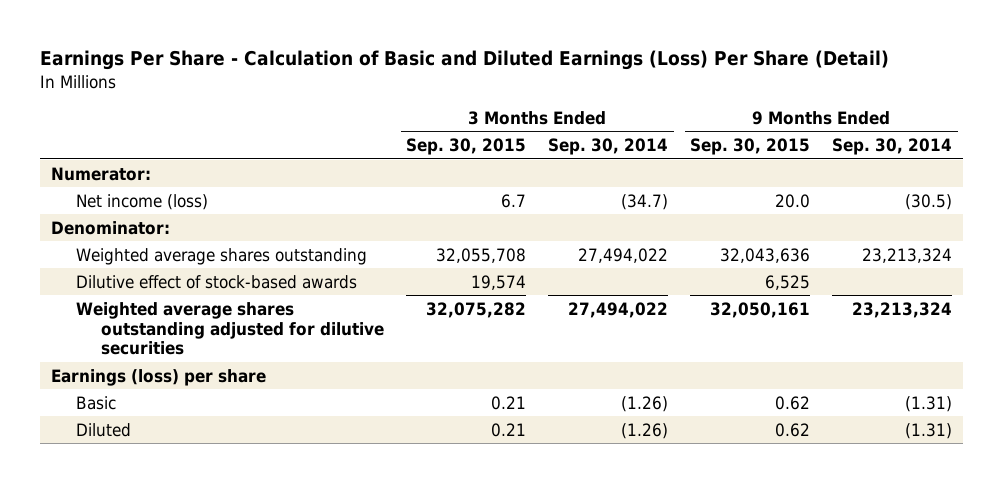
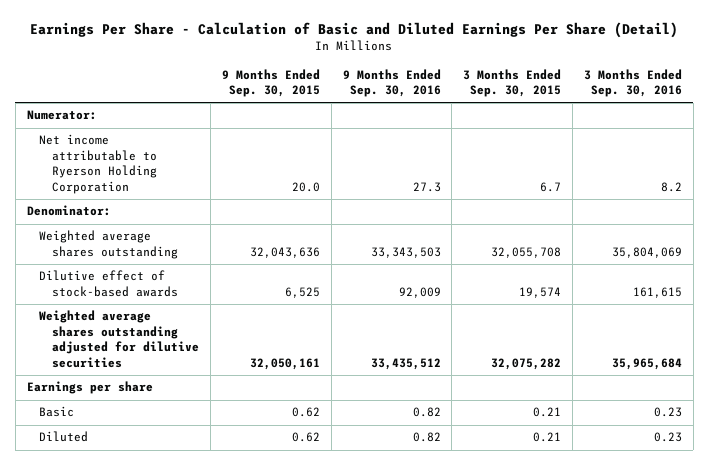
[39,50,889,71] Earnings Per Share - Calculation of Basic and Diluted Earnings (Loss) Per Share (Detail) -> [30,21,679,38] Earnings Per Share - Calculation of Basic and Diluted Earnings Per Share (Detail)
[548,138,669,156] Sep. 30, 2014 -> none
[832,138,953,156] Sep. 30, 2014 -> none
none -> [342,68,441,97] 9 Months Ended Sep. 30, 2016
none -> [583,68,682,97] 3 Months Ended Sep. 30, 2016
[75,193,208,210] Net income (loss) -> [39,134,158,194] Net income attributable to Ryerson Holding Corporation
[50,368,266,386] Earnings (loss) per share -> [26,381,153,395] Earnings per share

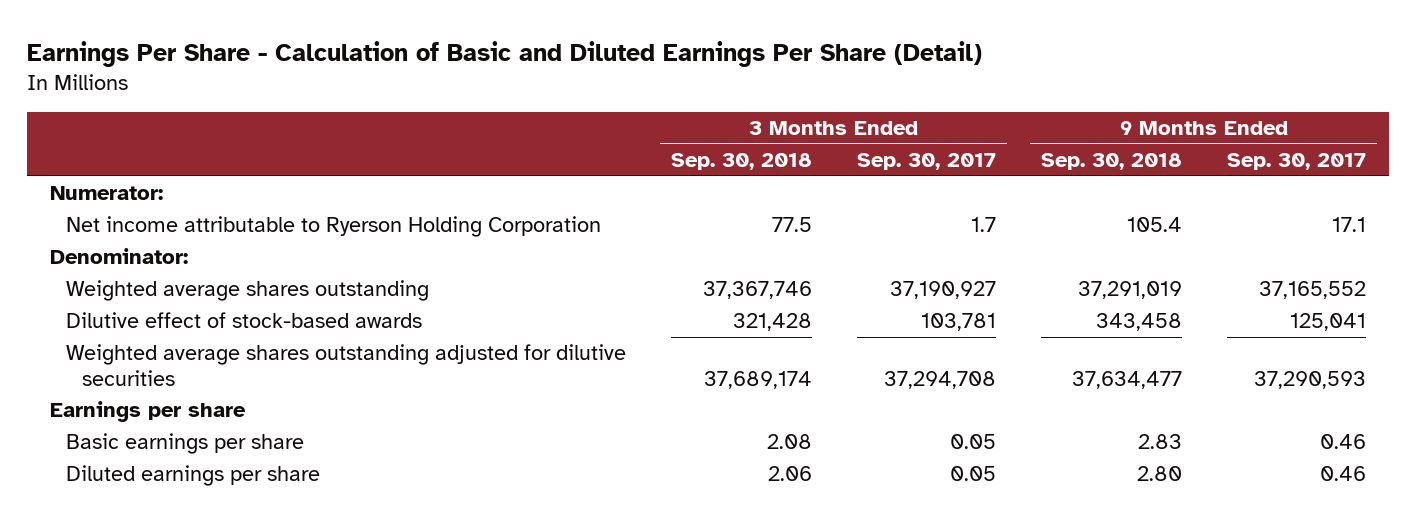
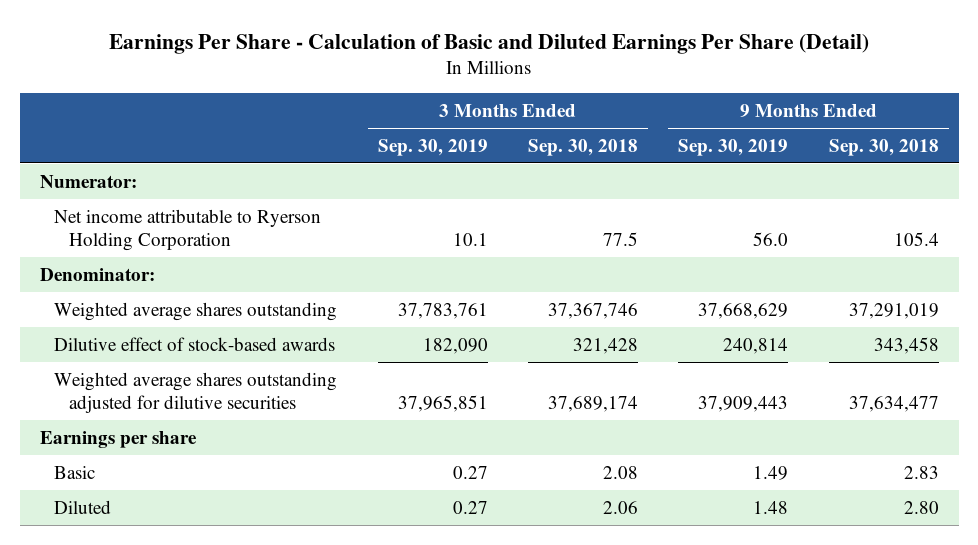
[857,153,997,171] Sep. 30, 2017 -> none
[1227,153,1367,171] Sep. 30, 2017 -> none
none -> [377,138,488,156] Sep. 30, 2019
none -> [678,138,789,156] Sep. 30, 2019
[66,433,305,455] Basic earnings per share -> [54,465,96,479] Basic
[66,465,321,487] Diluted earnings per share -> [54,499,112,514] Diluted

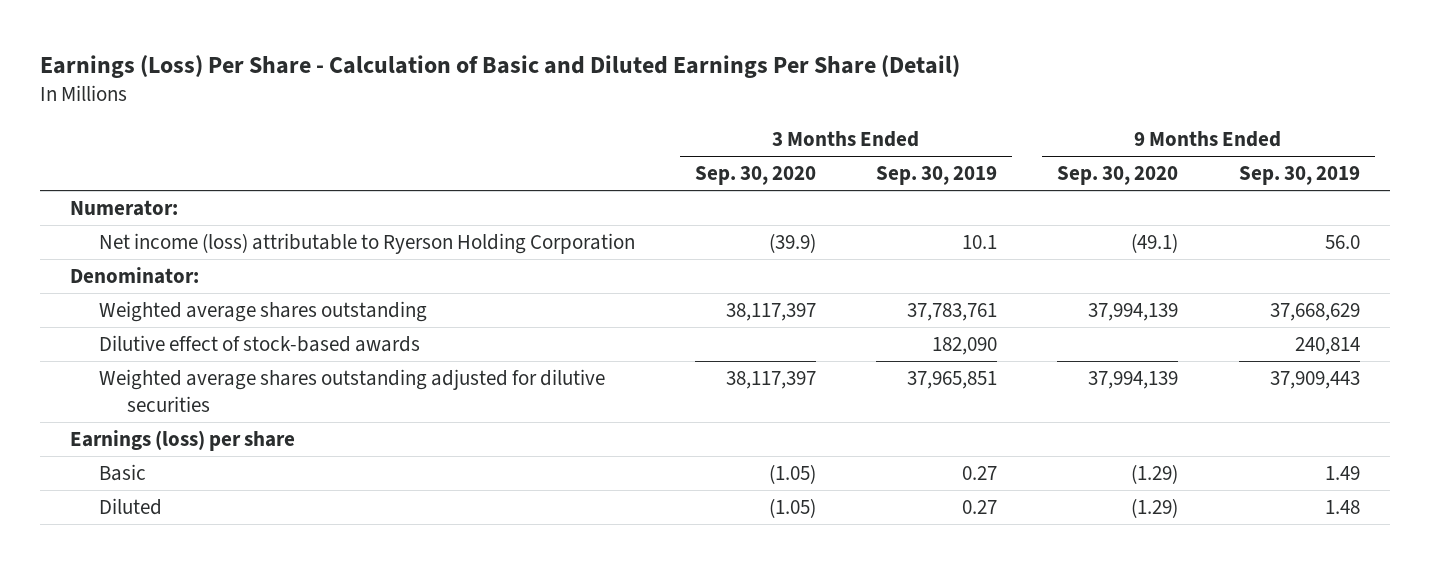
[109,33,870,54] Earnings Per Share - Calculation of Basic and Diluted Earnings Per Share (Detail) -> [40,54,961,78] Earnings (Loss) Per Share - Calculation of Basic and Diluted Earnings Per Share (Detail)
[528,138,639,156] Sep. 30, 2018 -> none
[828,138,939,156] Sep. 30, 2018 -> none
none -> [694,166,816,186] Sep. 30, 2020
none -> [1057,166,1179,186] Sep. 30, 2020
[54,208,322,252] Net income attributable to Ryerson Holding Corporation -> [98,232,635,254] Net income (loss) attributable to Ryerson Holding Corporation
[39,430,197,448] Earnings per share -> [70,429,296,451] Earnings (loss) per share

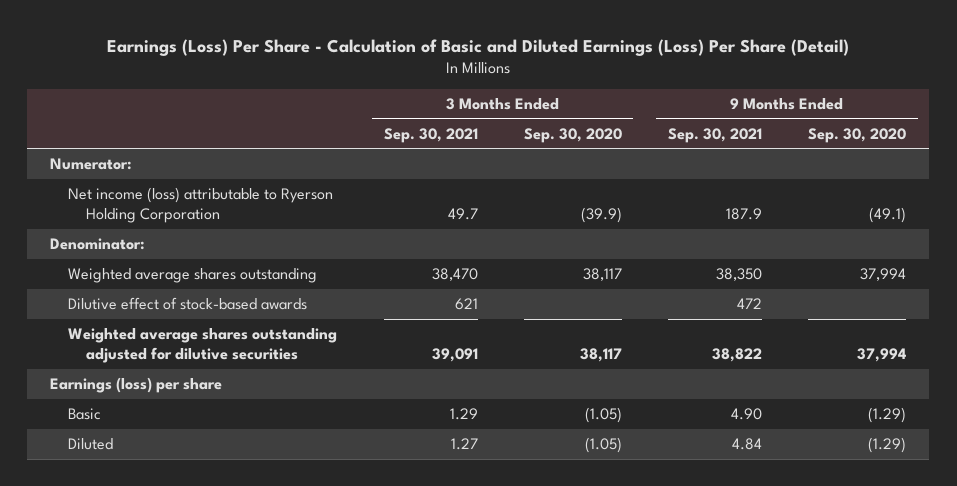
[40,54,961,78] Earnings (Loss) Per Share - Calculation of Basic and Diluted Earnings Per Share (Detail) -> [107,38,850,56] Earnings (Loss) Per Share - Calculation of Basic and Diluted Earnings (Loss) Per Share (Detail)
[876,166,998,186] Sep. 30, 2019 -> none
[1238,166,1360,186] Sep. 30, 2019 -> none
none -> [383,127,478,143] Sep. 30, 2021
none -> [668,127,763,143] Sep. 30, 2021
[725,302,816,321] 38,117,397 -> [582,268,622,282] 38,117
[1088,302,1179,321] 37,994,139 -> [860,268,907,282] 37,994
[725,370,816,389] 38,117,397 -> [579,348,622,363] 38,117
[1088,370,1179,389] 37,994,139 -> [857,348,907,363] 37,994

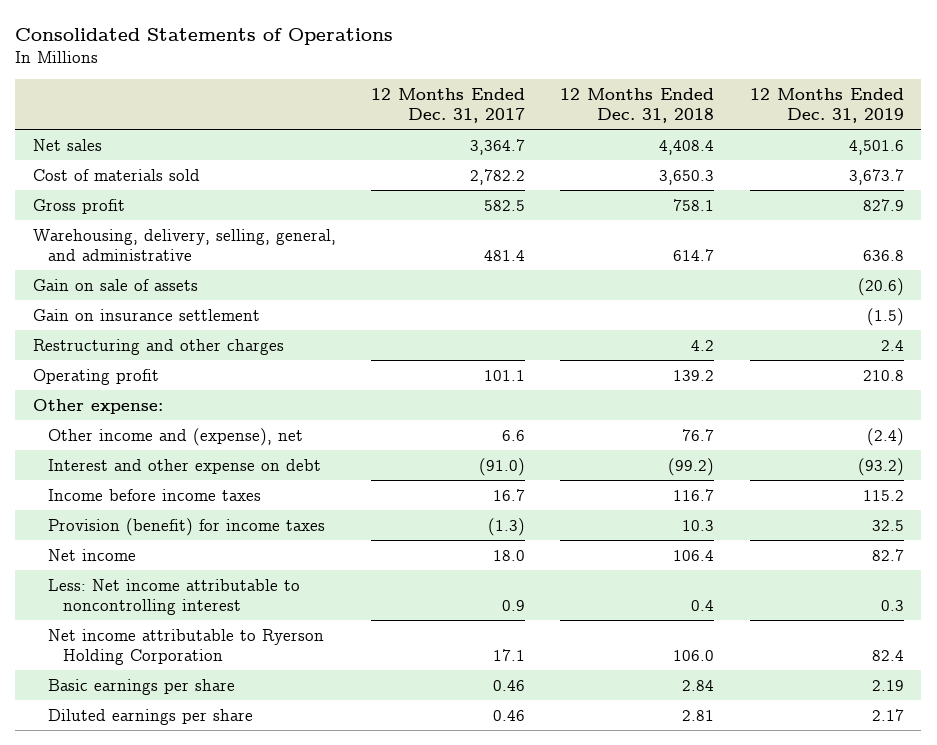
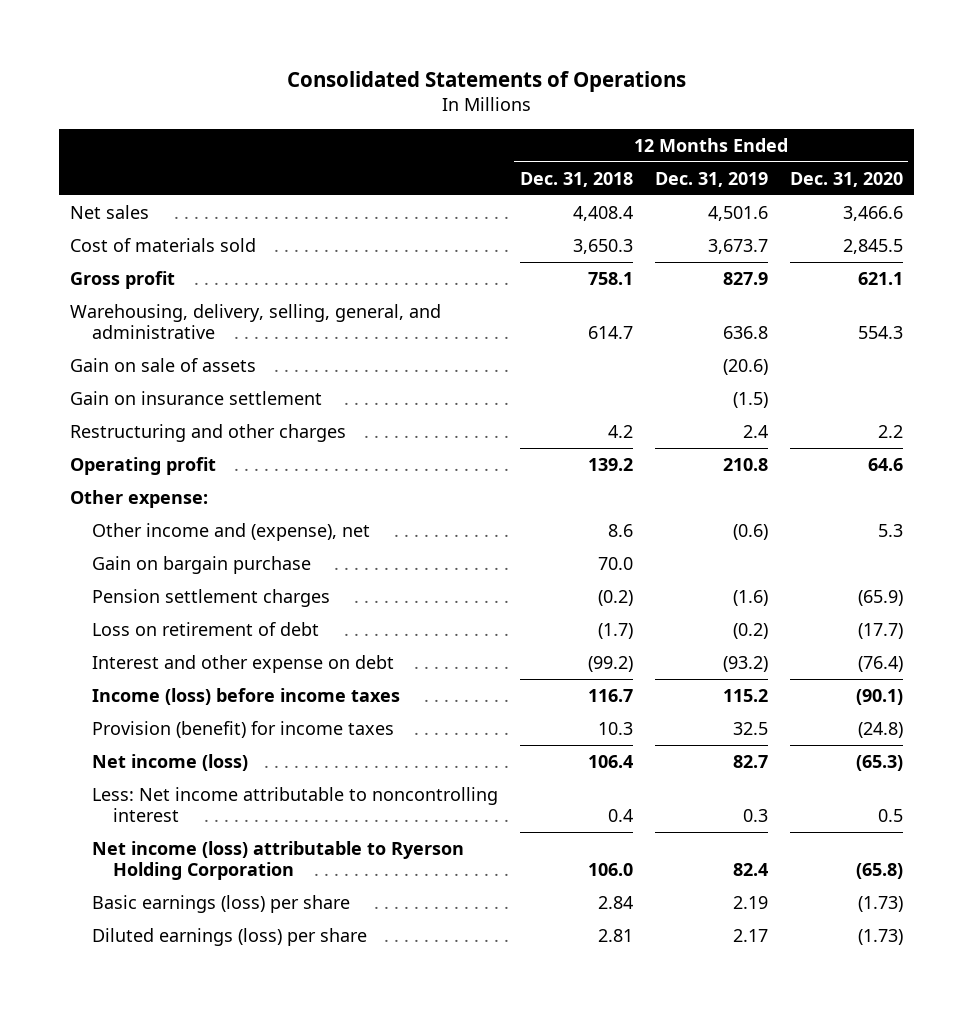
[371,87,526,124] 12 Months Ended Dec. 31, 2017 -> none
none -> [789,171,903,187] Dec. 31, 2020
[682,428,715,441] 76.7 -> [607,523,633,537] 8.6
[866,427,904,446] (2.4) -> [732,523,768,540] (0.6)
none -> [91,555,311,574] Gain on bargain purchase
none -> [91,588,330,607] Pension settlement charges
none -> [91,621,319,636] Loss on retirement of debt
[47,488,261,501] Income before income taxes -> [91,687,400,705] Income (loss) before income taxes
[47,548,136,561] Net income -> [91,753,248,771] Net income (loss)
[47,628,324,665] Net income attributable to Ryerson Holding Corporation -> [91,840,464,881] Net income (loss) attributable to Ryerson Holding Corporation
[47,678,235,695] Basic earnings per share -> [91,894,350,913] Basic earnings (loss) per share
[47,708,253,725] Diluted earnings per share -> [91,927,367,946] Diluted earnings (loss) per share

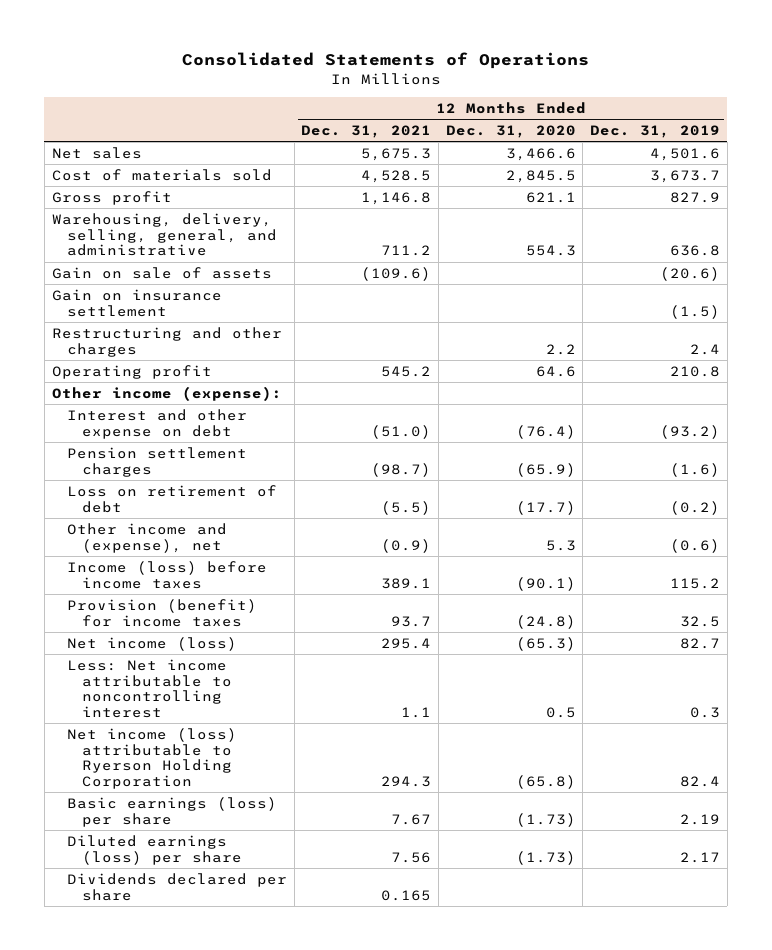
[519,171,633,187] Dec. 31, 2018 -> none
none -> [301,124,432,138] Dec. 31, 2021
[91,555,311,574] Gain on bargain purchase -> none
[70,489,209,508] Other expense: -> [51,385,282,401] Other income (expense):
[91,654,394,673] Interest and other expense on debt -> [66,408,247,439] Interest and other expense on debt
[91,522,370,541] Other income and (expense), net -> [66,522,227,553] Other income and (expense), net
none -> [66,872,287,901] Dividends declared per share

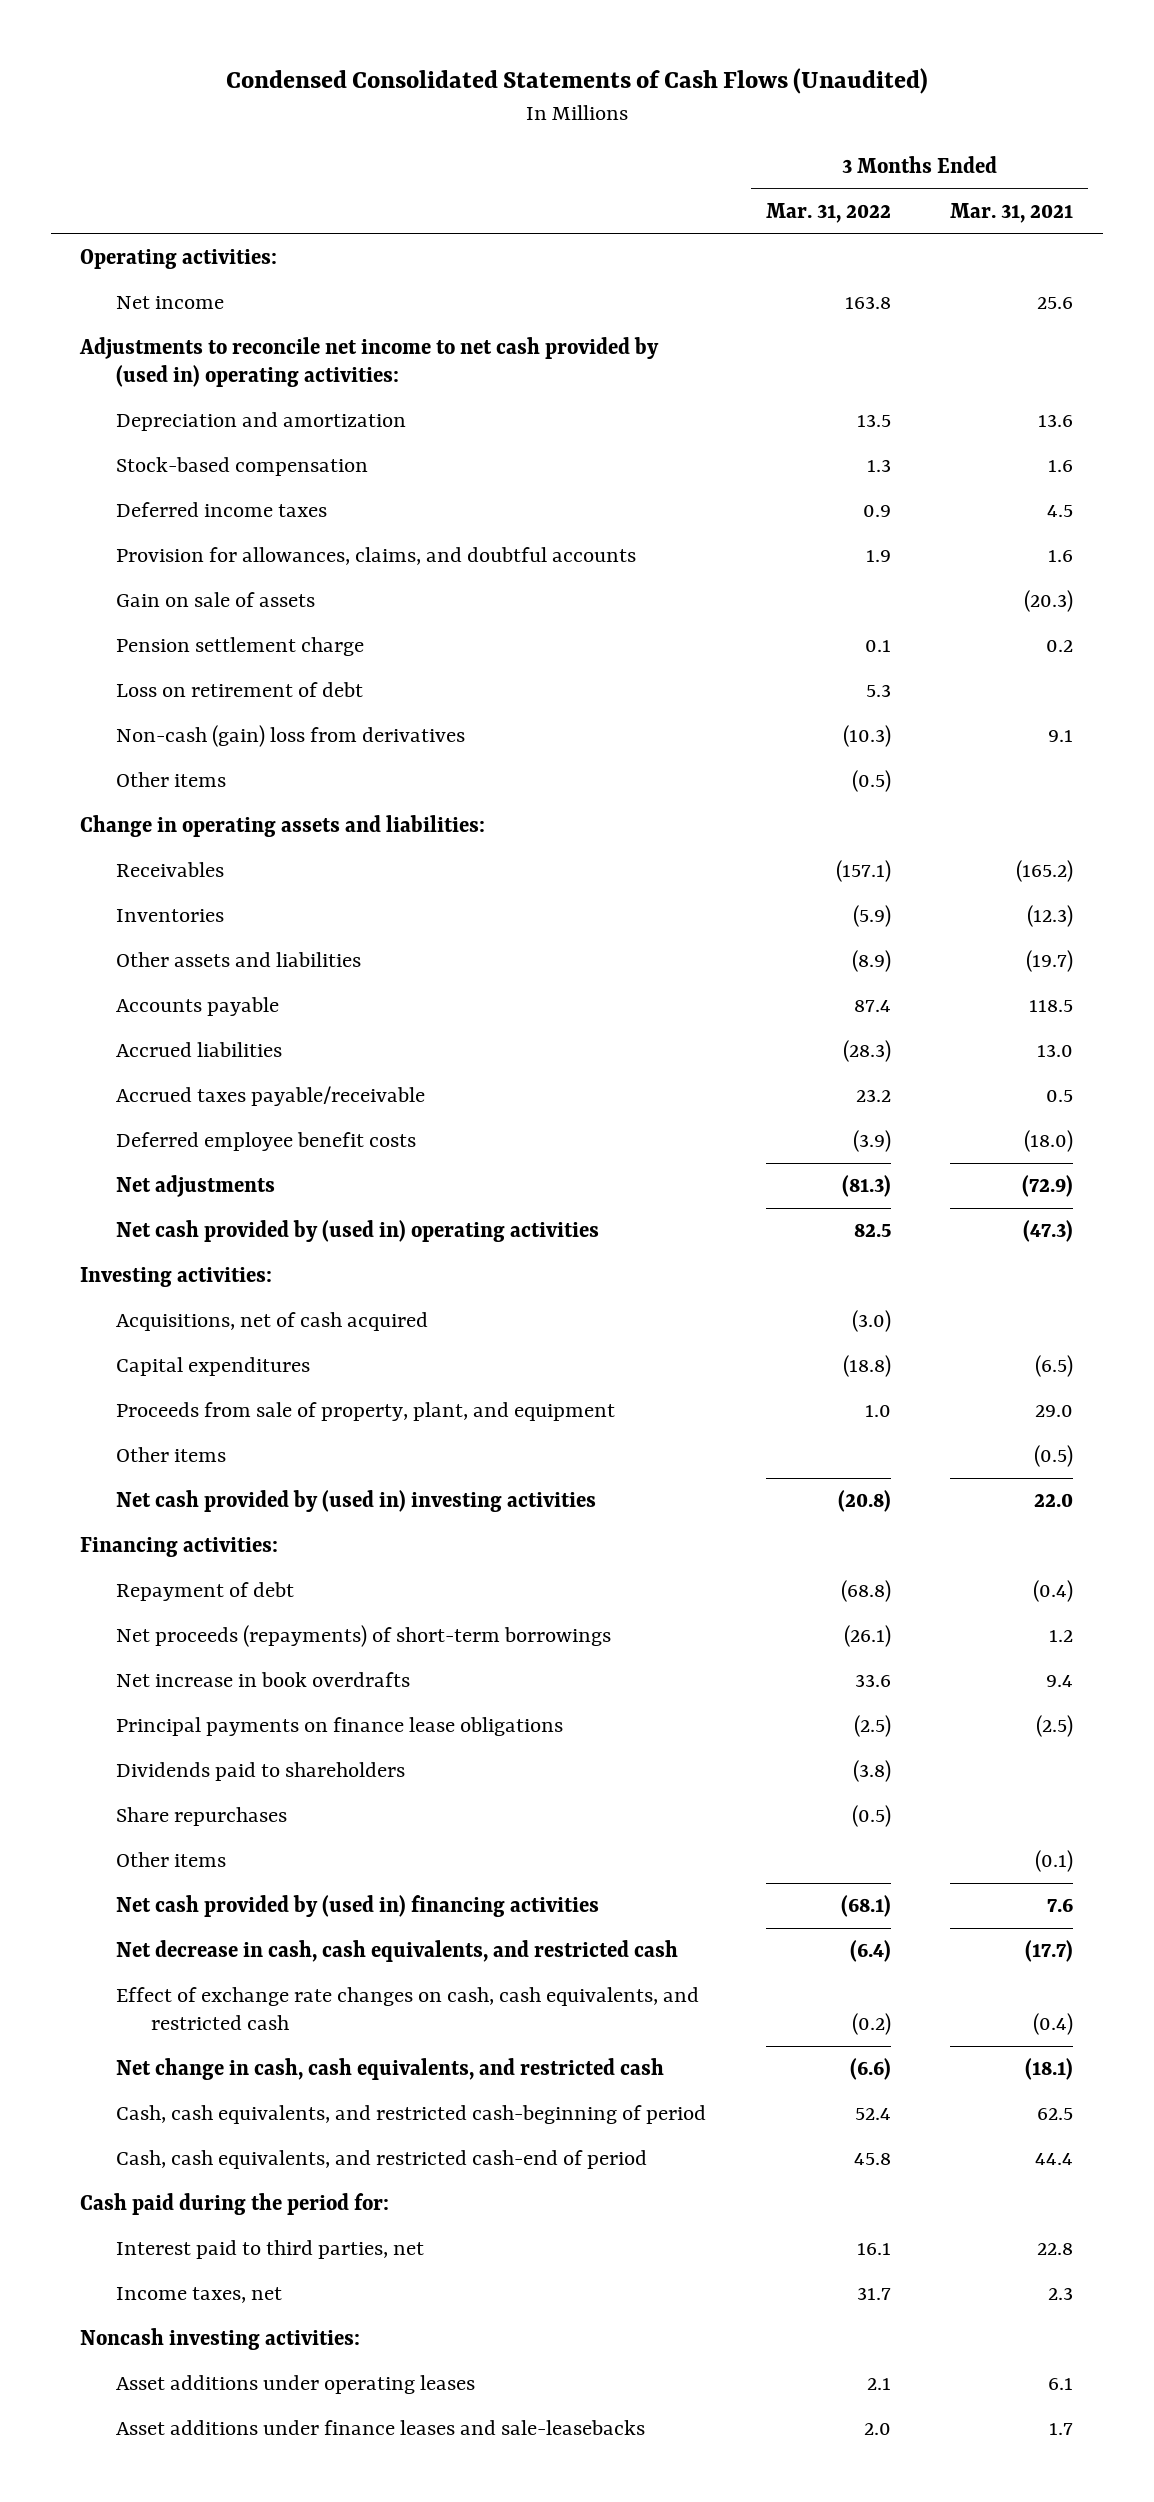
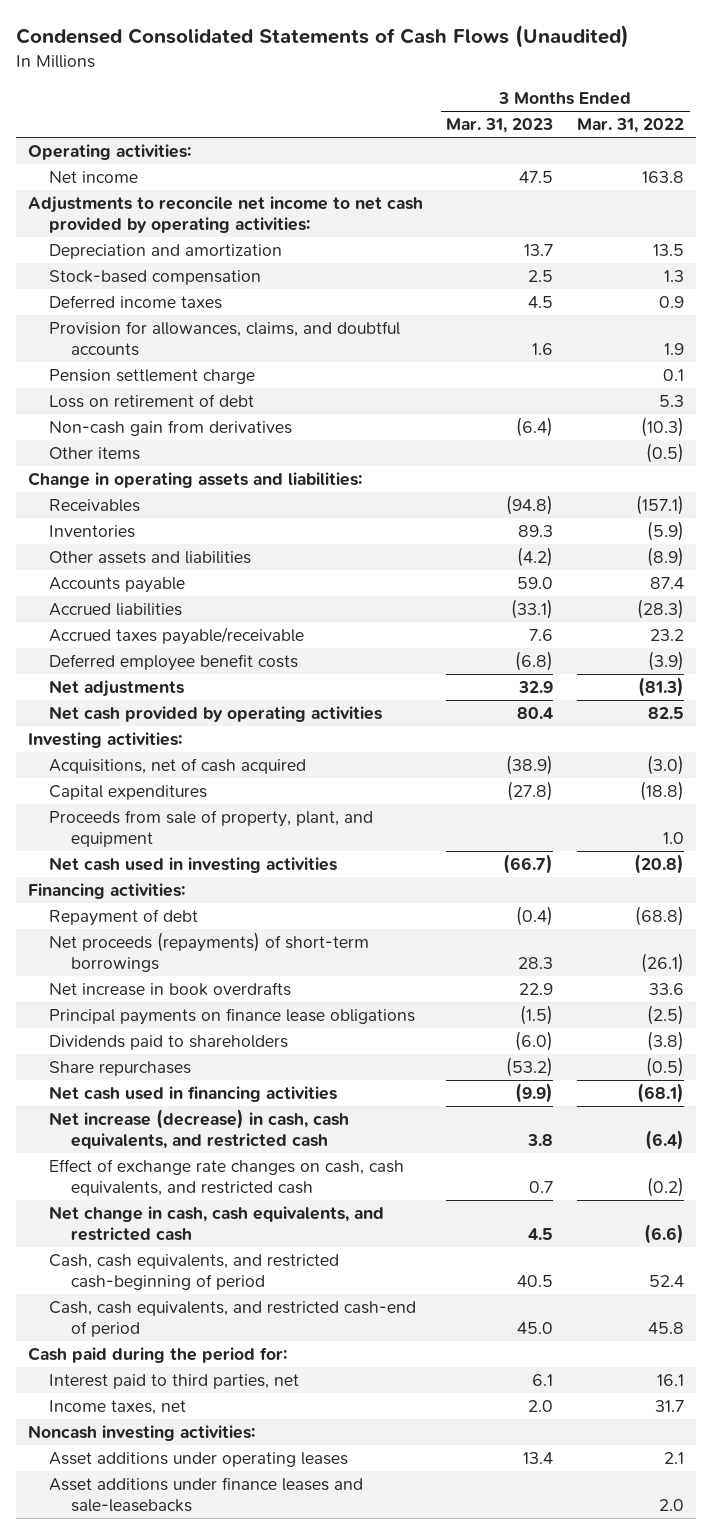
[950,203,1074,224] Mar. 31, 2021 -> none
none -> [446,118,554,134] Mar. 31, 2023
[79,337,660,388] Adjustments to reconcile net income to net cash provided by (used in) operating activities: -> [27,196,423,233] Adjustments to reconcile net income to net cash provided by operating activities:
[115,592,315,608] Gain on sale of assets -> none
[115,725,465,748] Non-cash (gain) loss from derivatives -> [49,420,293,437] Non-cash gain from derivatives
[115,1220,599,1243] Net cash provided by (used in) operating activities -> [49,706,383,723] Net cash provided by operating activities
[115,1447,226,1463] Other items -> none
[115,1490,596,1513] Net cash provided by (used in) investing activities -> [49,857,338,874] Net cash used in investing activities
[115,1852,226,1868] Other items -> none
[115,1895,599,1918] Net cash provided by (used in) financing activities -> [49,1086,338,1103] Net cash used in financing activities
[115,1940,678,1963] Net decrease in cash, cash equivalents, and restricted cash -> [49,1109,350,1149] Net increase (decrease) in cash, cash equivalents, and restricted cash

